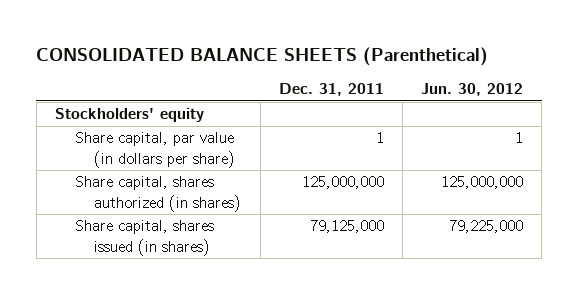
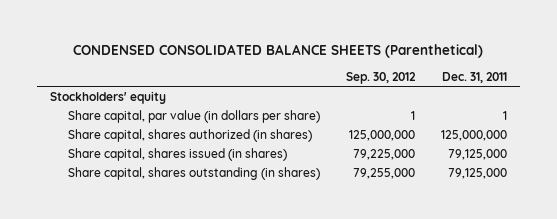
[36,46,489,66] CONSOLIDATED BALANCE SHEETS (Parenthetical) -> [73,44,484,59] CONDENSED CONSOLIDATED BALANCE SHEETS (Parenthetical)
[421,83,524,97] Jun. 30, 2012 -> none
none -> [346,71,417,84] Sep. 30, 2012
none -> [68,166,321,180] Share capital, shares outstanding (in shares)

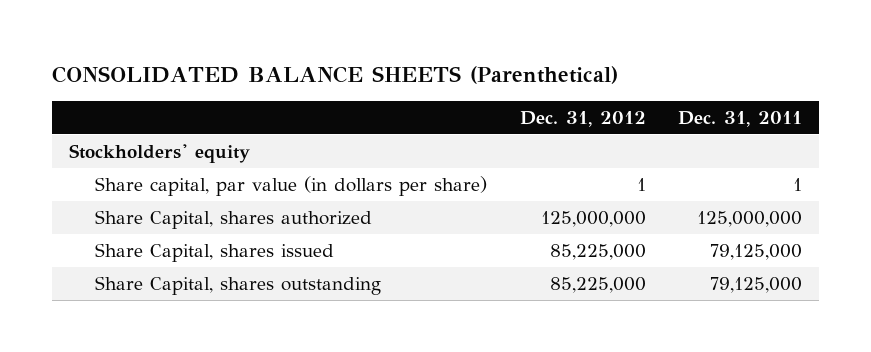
[73,44,484,59] CONDENSED CONSOLIDATED BALANCE SHEETS (Parenthetical) -> [52,65,619,84] CONSOLIDATED BALANCE SHEETS (Parenthetical)
[346,71,417,84] Sep. 30, 2012 -> none
none -> [519,111,646,128] Dec. 31, 2012
[68,128,313,142] Share capital, shares authorized (in shares) -> [94,210,372,230] Share Capital, shares authorized
[68,147,288,161] Share capital, shares issued (in shares) -> [94,243,334,263] Share Capital, shares issued
[68,166,321,180] Share capital, shares outstanding (in shares) -> [94,276,381,296] Share Capital, shares outstanding

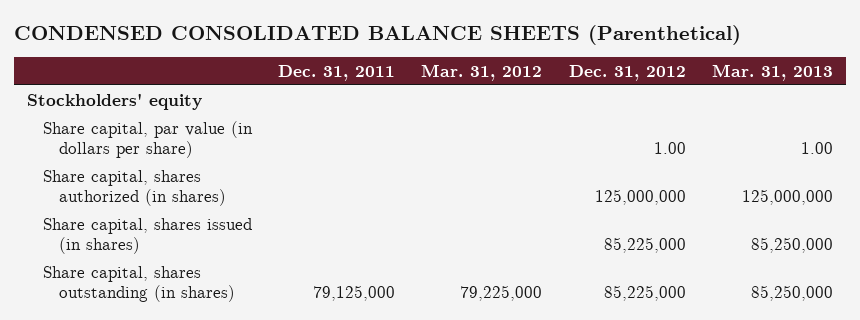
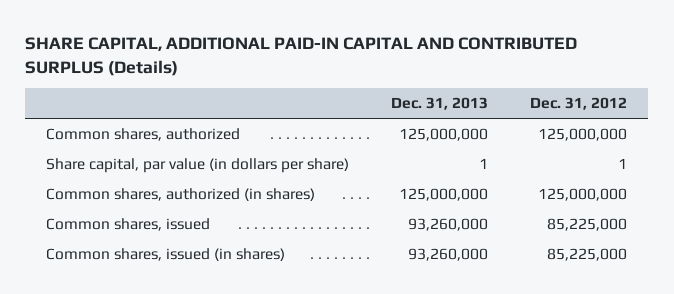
[13,25,741,46] CONDENSED CONSOLIDATED BALANCE SHEETS (Parenthetical) -> [25,36,578,76] SHARE CAPITAL, ADDITIONAL PAID-IN CAPITAL AND CONTRIBUTED SURPLUS (Details)
[278,65,396,82] Dec. 31, 2011 -> none
[421,64,543,82] Mar. 31, 2012 -> none
[711,64,833,82] Mar. 31, 2013 -> none
none -> [391,97,489,111] Dec. 31, 2013
[27,92,203,110] Stockholders' equity -> none
none -> [46,128,241,142] Common shares, authorized
[653,141,686,154] 1.00 -> [618,158,628,170] 1
[42,169,226,206] Share capital, shares authorized (in shares) -> [46,188,316,202] Common shares, authorized (in shares)
[42,217,252,254] Share capital, shares issued (in shares) -> [46,218,211,232] Common shares, issued
[42,265,235,302] Share capital, shares outstanding (in shares) -> [46,248,286,262] Common shares, issued (in shares)

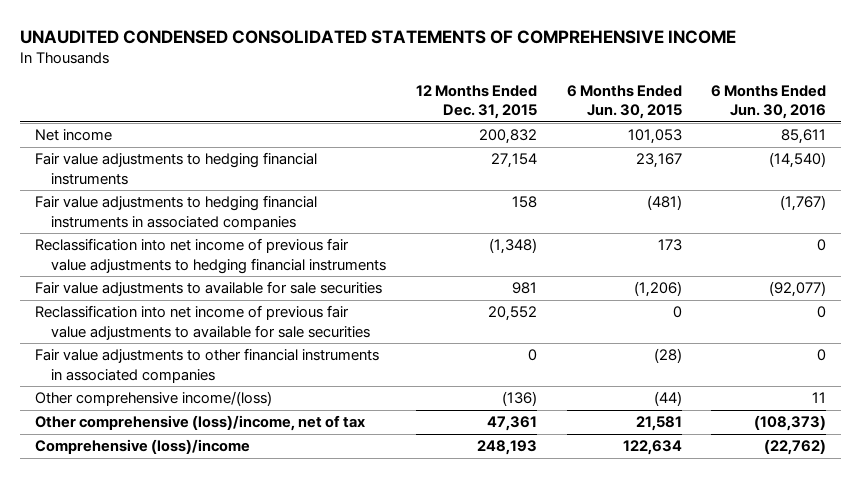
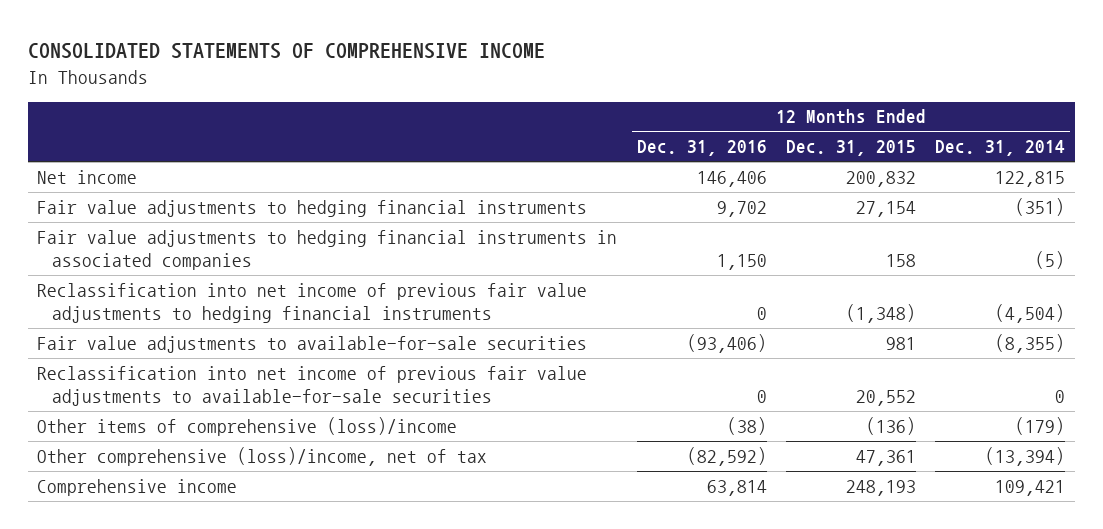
[19,30,736,45] UNAUDITED CONDENSED CONSOLIDATED STATEMENTS OF COMPREHENSIVE INCOME -> [27,43,545,60] CONSOLIDATED STATEMENTS OF COMPREHENSIVE INCOME
[566,84,682,120] 6 Months Ended Jun. 30, 2015 -> none
[711,84,827,120] 6 Months Ended Jun. 30, 2016 -> none
none -> [636,140,767,157] Dec. 31, 2016
none -> [935,140,1066,157] Dec. 31, 2014
[34,348,379,383] Fair value adjustments to other financial instruments in associated companies -> none
[34,281,382,297] Fair value adjustments to available for sale securities -> [37,335,588,353] Fair value adjustments to available-for-sale securities
[34,305,370,340] Reclassification into net income of previous fair value adjustments to available for sale securities -> [37,365,588,407] Reclassification into net income of previous fair value adjustments to available-for-sale securities
[34,391,272,407] Other comprehensive income/(loss) -> [37,416,458,436] Other items of comprehensive (loss)/income
[34,439,250,455] Comprehensive (loss)/income -> [37,478,238,496] Comprehensive income

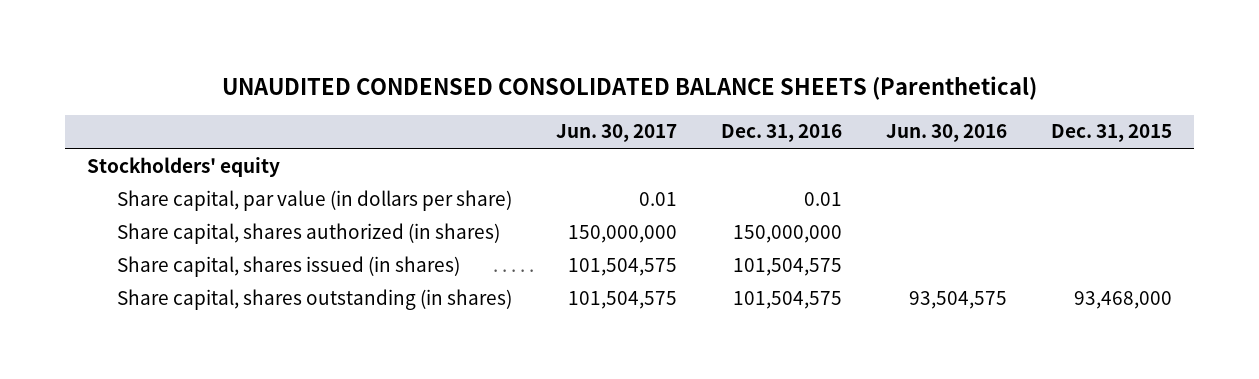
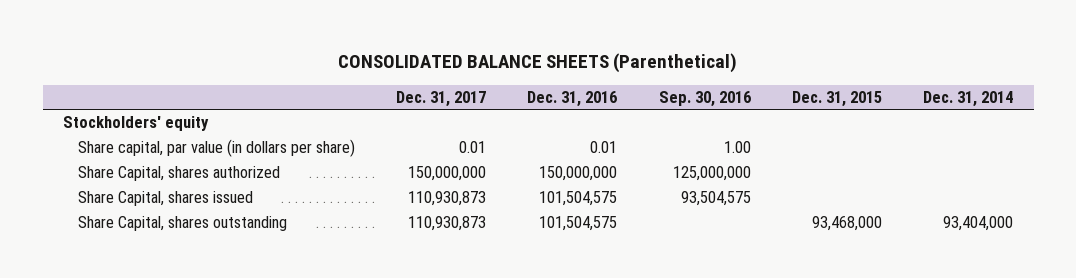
[221,76,1037,101] UNAUDITED CONDENSED CONSOLIDATED BALANCE SHEETS (Parenthetical) -> [338,53,738,74] CONSOLIDATED BALANCE SHEETS (Parenthetical)
[555,124,677,143] Jun. 30, 2017 -> none
[885,124,1007,143] Jun. 30, 2016 -> none
none -> [395,90,486,107] Dec. 31, 2017
none -> [658,90,751,107] Sep. 30, 2016
none -> [923,90,1014,107] Dec. 31, 2014
[116,222,500,244] Share capital, shares authorized (in shares) -> [77,166,280,182] Share Capital, shares authorized
[116,255,460,277] Share capital, shares issued (in shares) -> [77,191,253,207] Share Capital, shares issued
[116,288,512,310] Share capital, shares outstanding (in shares) -> [77,216,287,232] Share Capital, shares outstanding

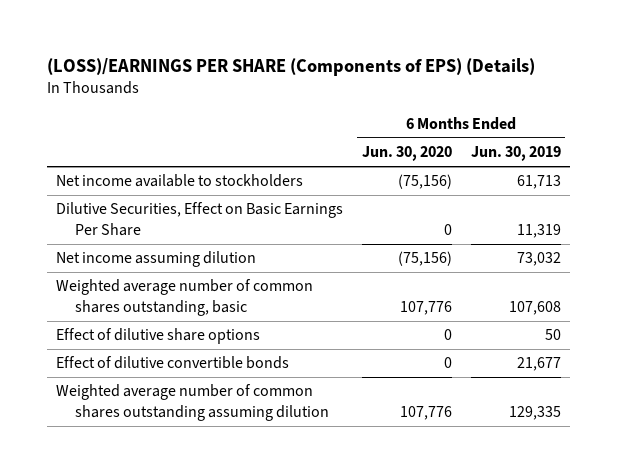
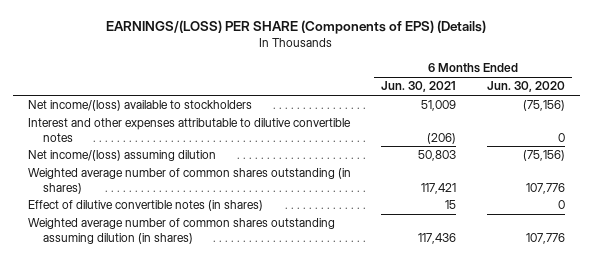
[46,57,535,76] (LOSS)/EARNINGS PER SHARE (Components of EPS) (Details) -> [106,20,487,35] EARNINGS/(LOSS) PER SHARE (Components of EPS) (Details)
[470,146,561,162] Jun. 30, 2019 -> none
none -> [381,81,457,93] Jun. 30, 2021
[55,328,260,345] Effect of dilutive share options -> none
[55,174,303,188] Net income available to stockholders -> [28,100,253,112] Net income/(loss) available to stockholders
[55,202,343,237] Dilutive Securities, Effect on Basic Earnings Per Share -> [28,118,352,142] Interest and other expenses attributable to dilutive convertible notes
[55,251,256,268] Net income assuming dilution -> [28,150,217,162] Net income/(loss) assuming dilution
[55,279,313,317] Weighted average number of common shares outstanding, basic -> [28,168,352,194] Weighted average number of common shares outstanding (in shares)
[55,356,289,370] Effect of dilutive convertible bonds -> [28,200,264,212] Effect of dilutive convertible notes (in shares)
[55,384,329,422] Weighted average number of common shares outstanding assuming dilution -> [28,218,336,244] Weighted average number of common shares outstanding assuming dilution (in shares)

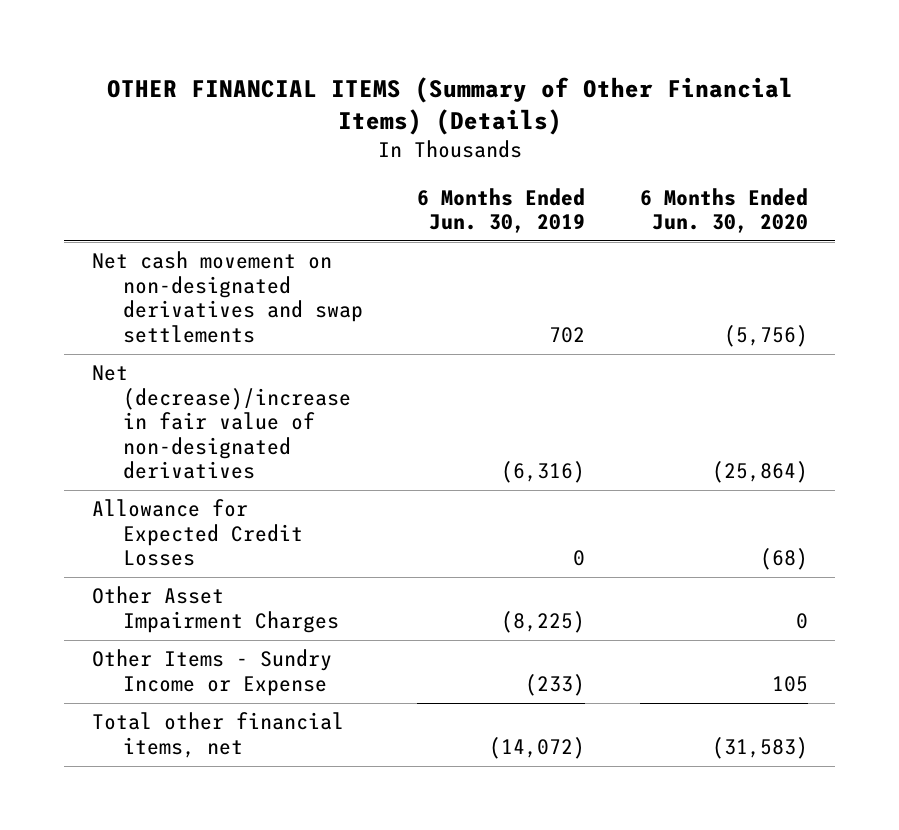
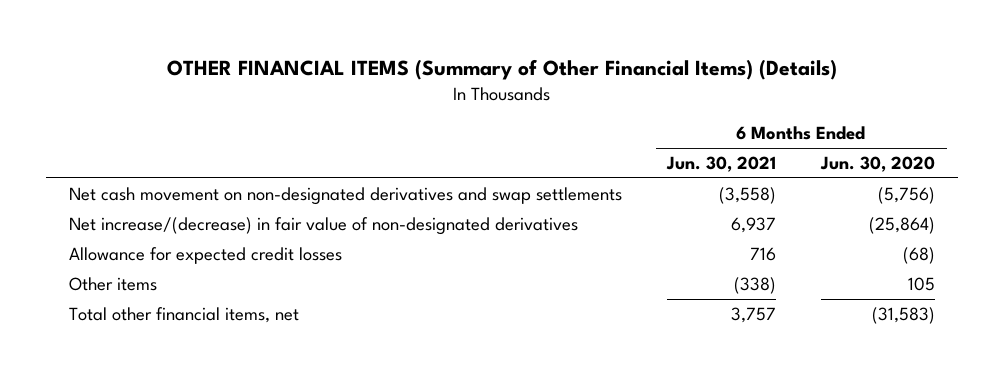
[417,187,586,234] 6 Months Ended Jun. 30, 2019 -> none
none -> [665,156,776,173] Jun. 30, 2021
[91,586,339,633] Other Asset Impairment Charges -> none
[91,365,351,480] Net (decrease)/increase in fair value of non-designated derivatives -> [68,216,578,235] Net increase/(decrease) in fair value of non-designated derivatives
[91,499,303,567] Allowance for Expected Credit Losses -> [68,246,342,264] Allowance for expected credit losses
[91,649,332,696] Other Items - Sundry Income or Expense -> [68,276,157,291] Other items

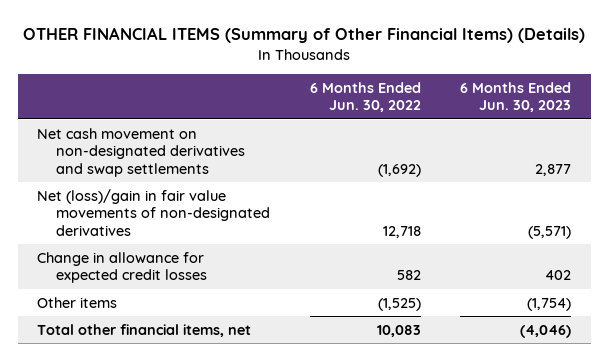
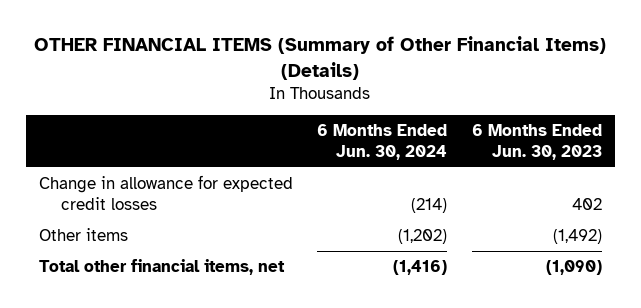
[309,81,421,113] 6 Months Ended Jun. 30, 2022 -> none
none -> [317,124,448,160] 6 Months Ended Jun. 30, 2024
[37,127,246,177] Net cash movement on non-designated derivatives and swap settlements -> none
[37,188,271,236] Net (loss)/gain in fair value movements of non-designated derivatives -> none
[527,297,572,311] (1,754) -> [553,229,603,245] (1,492)
[520,324,572,338] (4,046) -> [546,260,603,276] (1,090)

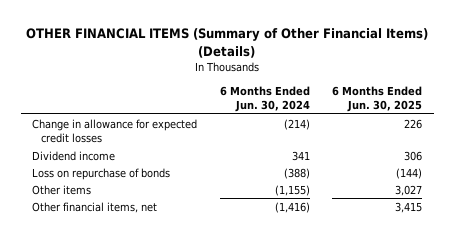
[472,124,603,160] 6 Months Ended Jun. 30, 2023 -> none
none -> [332,85,423,112] 6 Months Ended Jun. 30, 2025
none -> [32,150,116,161] Dividend income
none -> [32,167,171,180] Loss on repurchase of bonds
[398,229,448,245] (1,202) -> [274,184,310,196] (1,155)
[38,259,285,276] Total other financial items, net -> [32,201,158,213] Other financial items, net

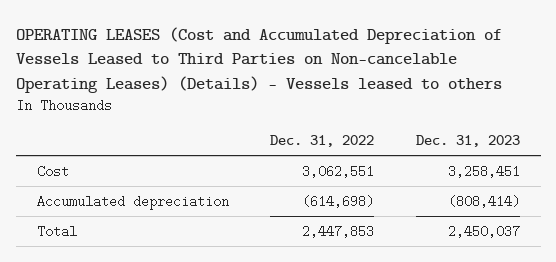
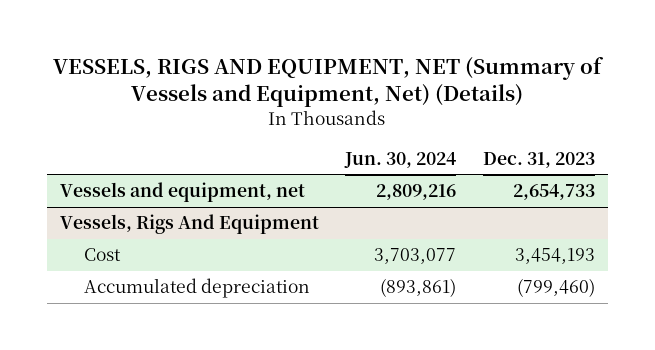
[15,27,502,93] OPERATING LEASES (Cost and Accumulated Depreciation of Vessels Leased to Third Parties on Non-cancelable Operating Leases) (Details) - Vessels leased to others -> [53,57,605,108] VESSELS, RIGS AND EQUIPMENT, NET (Summary of Vessels and Equipment, Net) (Details)
[270,135,375,148] Dec. 31, 2022 -> none
none -> [344,152,457,169] Jun. 30, 2024
[36,224,77,238] Total -> none
none -> [59,182,305,203] Vessels and equipment, net
none -> [59,214,319,235] Vessels, Rigs And Equipment
[447,164,520,178] 3,258,451 -> [514,248,595,265] 3,454,193
[447,194,520,208] (808,414) -> [516,278,595,298] (799,460)

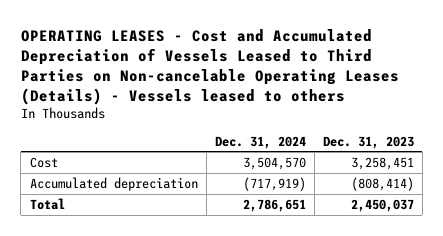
[53,57,605,108] VESSELS, RIGS AND EQUIPMENT, NET (Summary of Vessels and Equipment, Net) (Details) -> [20,28,399,105] OPERATING LEASES - Cost and Accumulated Depreciation of Vessels Leased to Third Parties on Non-cancelable Operating Leases (Details) - Vessels leased to others
[344,152,457,169] Jun. 30, 2024 -> none
none -> [214,135,306,149] Dec. 31, 2024
[59,182,305,203] Vessels and equipment, net -> none
[59,214,319,235] Vessels, Rigs And Equipment -> none
[514,248,595,265] 3,454,193 -> [350,156,414,170] 3,258,451
[516,278,595,298] (799,460) -> [350,176,414,191] (808,414)
none -> [29,197,65,210] Total

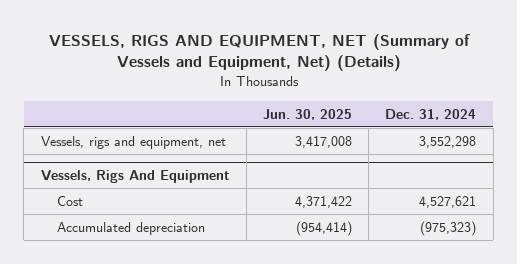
[20,28,399,105] OPERATING LEASES - Cost and Accumulated Depreciation of Vessels Leased to Third Parties on Non-cancelable Operating Leases (Details) - Vessels leased to others -> [48,33,471,72] VESSELS, RIGS AND EQUIPMENT, NET (Summary of Vessels and Equipment, Net) (Details)
[322,135,414,149] Dec. 31, 2023 -> none
none -> [263,108,353,120] Jun. 30, 2025
[29,197,65,210] Total -> none
none -> [40,136,226,150] Vessels, rigs and equipment, net
none -> [40,170,230,184] Vessels, Rigs And Equipment
[242,156,306,170] 3,504,570 -> [419,196,477,209] 4,527,621
[242,176,306,191] (717,919) -> [420,221,477,237] (975,323)

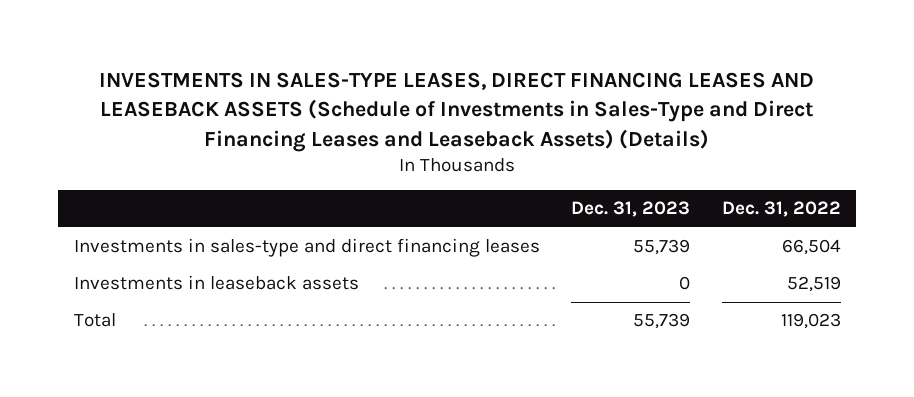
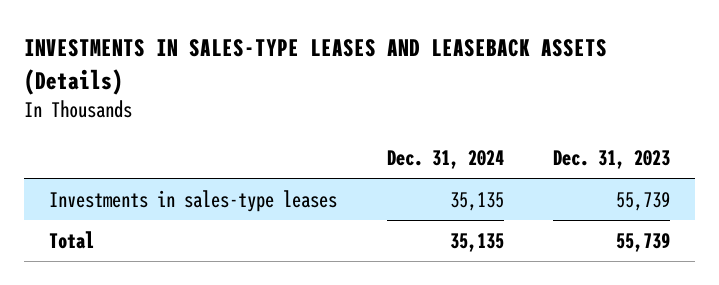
[99,72,815,152] INVESTMENTS IN SALES-TYPE LEASES, DIRECT FINANCING LEASES AND LEASEBACK ASSETS (Schedule of Investments in Sales-Type and Direct Financing Leases and Leaseback Assets) (Details) -> [23,39,607,95] INVESTMENTS IN SALES-TYPE LEASES AND LEASEBACK ASSETS (Details)
[721,201,841,218] Dec. 31, 2022 -> none
none -> [386,150,504,170] Dec. 31, 2024
[73,275,359,291] Investments in leaseback assets -> none
[73,238,540,258] Investments in sales-type and direct financing leases -> [48,189,337,212] Investments in sales-type leases

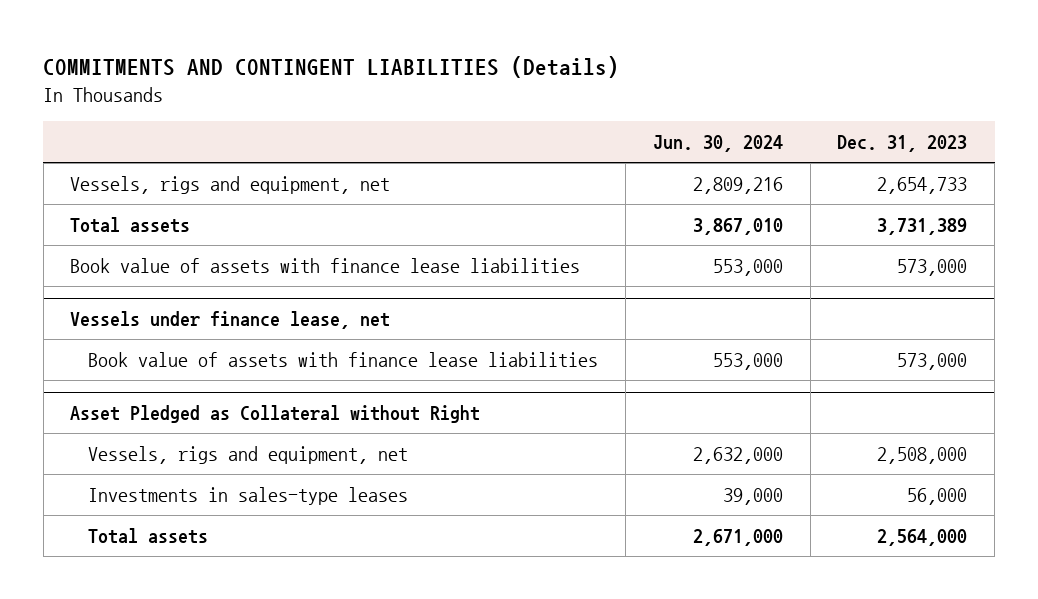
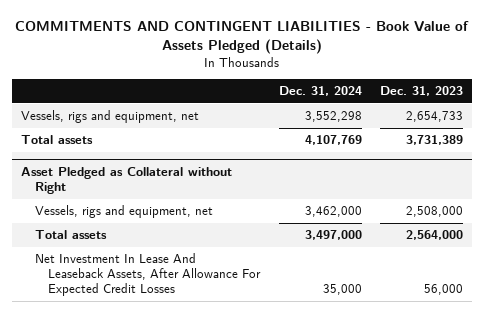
[43,56,620,79] COMMITMENTS AND CONTINGENT LIABILITIES (Details) -> [15,20,470,55] COMMITMENTS AND CONTINGENT LIABILITIES - Book Value of Assets Pledged (Details)
[652,135,783,153] Jun. 30, 2024 -> none
none -> [278,86,362,97] Dec. 31, 2024
[70,257,581,273] Book value of assets with finance lease liabilities -> none
[70,311,391,330] Vessels under finance lease, net -> none
[87,351,598,367] Book value of assets with finance lease liabilities -> none
[87,486,408,505] Investments in sales-type leases -> none
none -> [34,253,262,297] Net Investment In Lease And Leaseback Assets, After Allowance For Expected Credit Losses

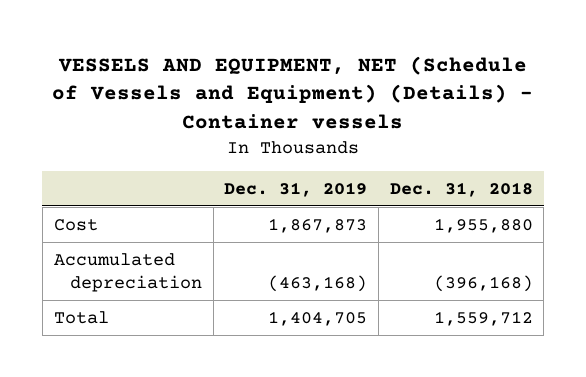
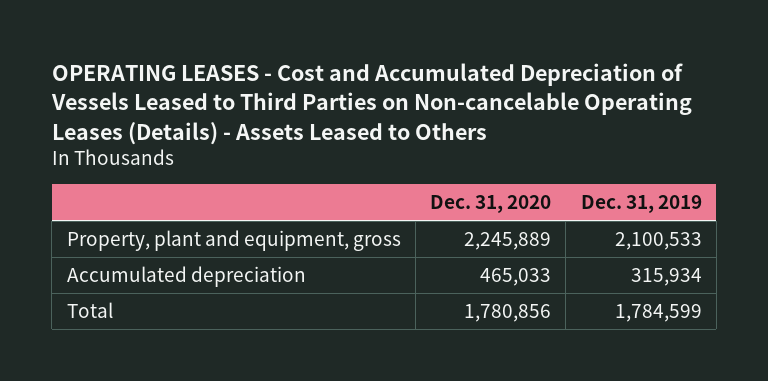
[52,55,534,129] VESSELS AND EQUIPMENT, NET (Schedule of Vessels and Equipment) (Details) - Container vessels -> [50,63,692,145] OPERATING LEASES - Cost and Accumulated Depreciation of Vessels Leased to Third Parties on Non-cancelable Operating Leases (Details) - Assets Leased to Others
[389,181,533,197] Dec. 31, 2018 -> none
none -> [430,194,552,213] Dec. 31, 2020
[53,218,98,231] Cost -> none
none -> [66,229,401,251] Property, plant and equipment, gross
[268,275,368,293] (463,168) -> [630,267,702,286] 315,934
[268,310,368,326] 1,404,705 -> [614,303,702,322] 1,784,599

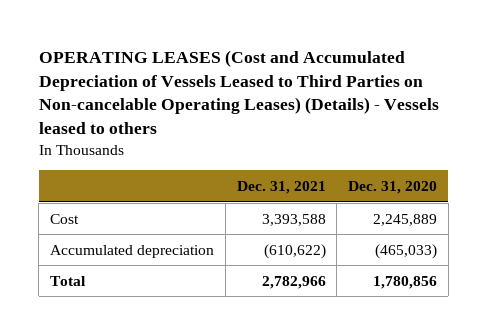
[50,63,692,145] OPERATING LEASES - Cost and Accumulated Depreciation of Vessels Leased to Third Parties on Non-cancelable Operating Leases (Details) - Assets Leased to Others -> [38,49,439,135] OPERATING LEASES (Cost and Accumulated Depreciation of Vessels Leased to Third Parties on Non-cancelable Operating Leases) (Details) - Vessels leased to others
[580,194,702,213] Dec. 31, 2019 -> none
none -> [236,180,326,194] Dec. 31, 2021
[66,229,401,251] Property, plant and equipment, gross -> [50,213,80,224] Cost
[480,267,552,286] 465,033 -> [375,243,438,259] (465,033)

